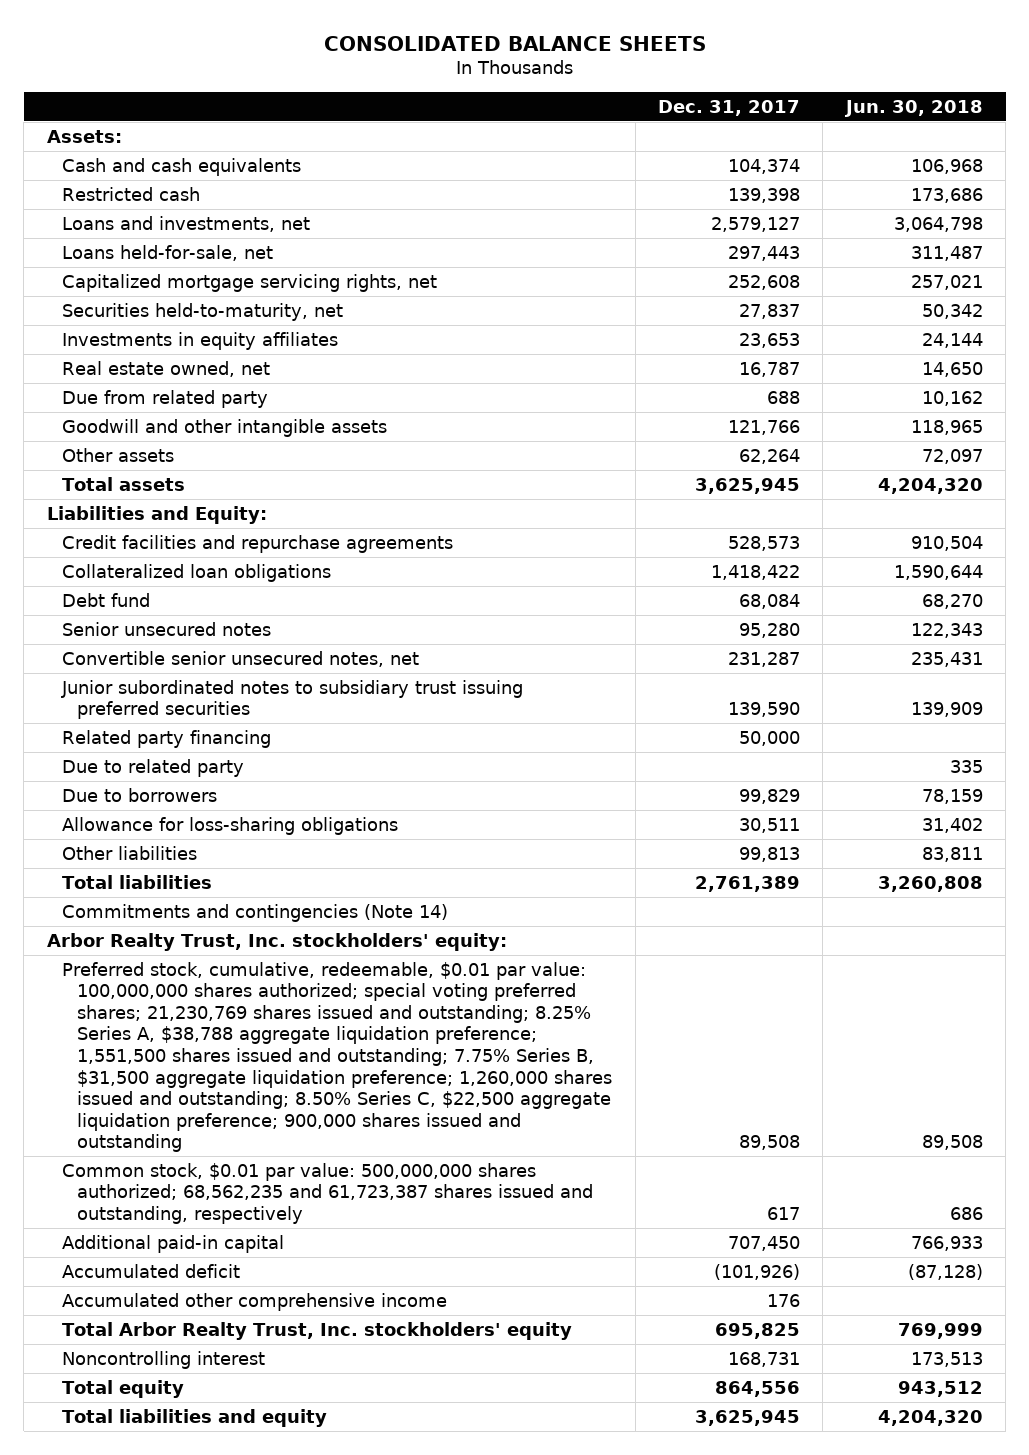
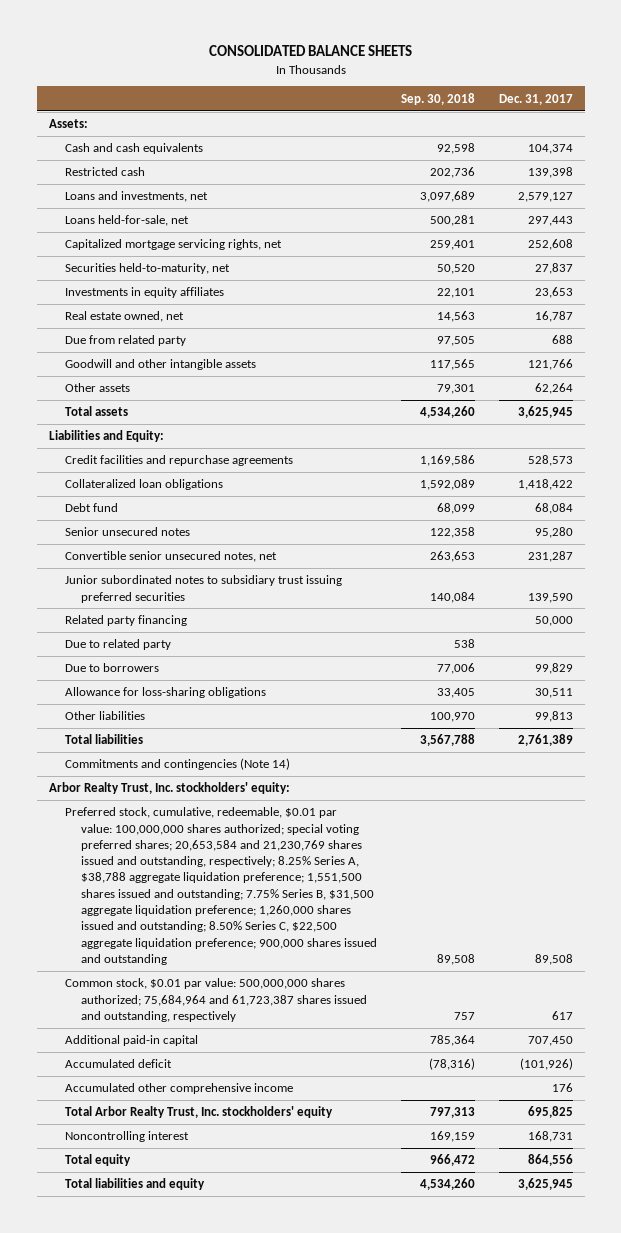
[843,99,983,117] Jun. 30, 2018 -> none
none -> [400,92,475,105] Sep. 30, 2018
[61,961,613,1153] Preferred stock, cumulative, redeemable, $0.01 par value: 100,000,000 shares authorized; special voting preferred shares; 21,230,769 shares issued and outstanding; 8.25% Series A, $38,788 aggregate liquidation preference; 1,551,500 shares issued and outstanding; 7.75% Series B, $31,500 aggregate liquidation preference; 1,260,000 shares issued and outstanding; 8.50% Series C, $22,500 aggregate liquidation preference; 900,000 shares issued and outstanding -> [64,807,377,965] Preferred stock, cumulative, redeemable, $0.01 par value: 100,000,000 shares authorized; special voting preferred shares; 20,653,584 and 21,230,769 shares issued and outstanding, respectively; 8.25% Series A, $38,788 aggregate liquidation preference; 1,551,500 shares issued and outstanding; 7.75% Series B, $31,500 aggregate liquidation preference; 1,260,000 shares issued and outstanding; 8.50% Series C, $22,500 aggregate liquidation preference; 900,000 shares issued and outstanding
[61,1162,594,1224] Common stock, $0.01 par value: 500,000,000 shares authorized; 68,562,235 and 61,723,387 shares issued and outstanding, respectively -> [64,978,367,1022] Common stock, $0.01 par value: 500,000,000 shares authorized; 75,684,964 and 61,723,387 shares issued and outstanding, respectively

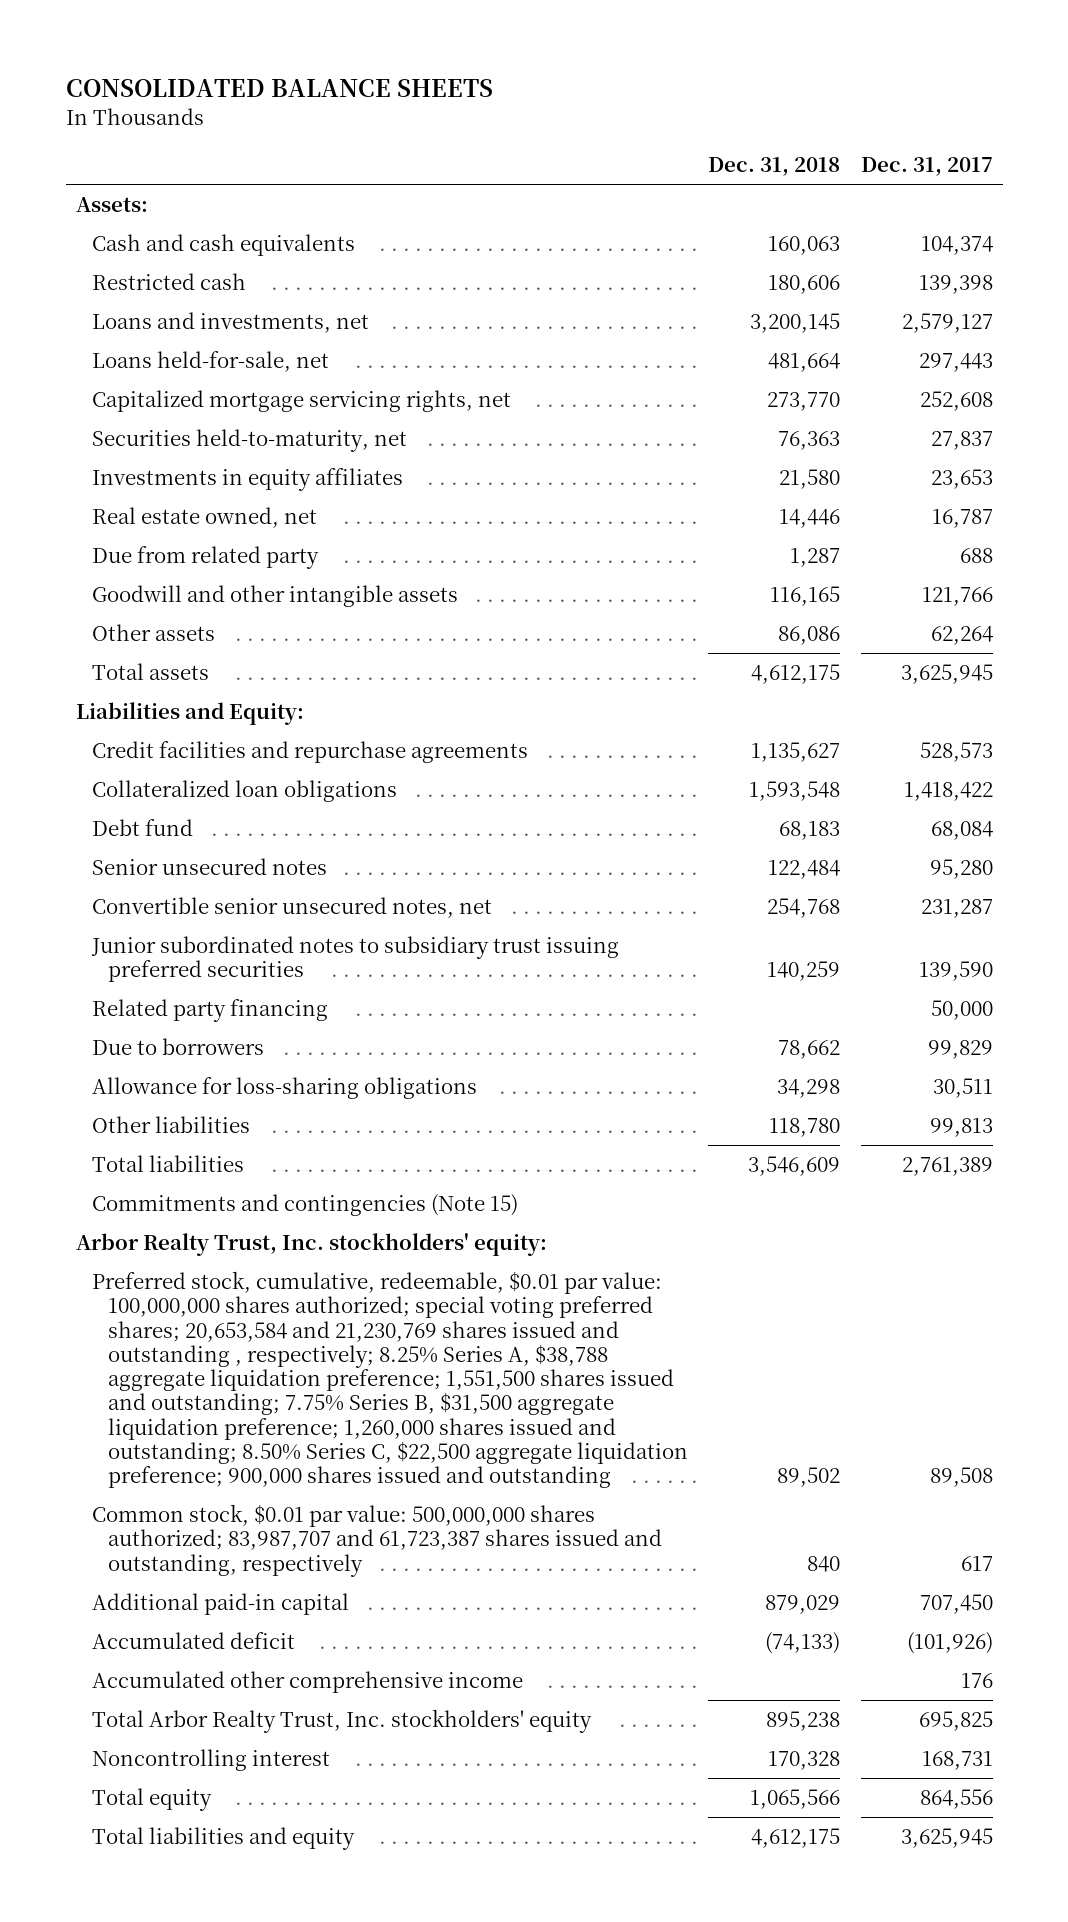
[400,92,475,105] Sep. 30, 2018 -> none
none -> [708,157,841,177] Dec. 31, 2018
[64,639,171,651] Due to related party -> none
[64,758,290,771] Commitments and contingencies (Note 14) -> [91,1193,518,1216] Commitments and contingencies (Note 15)
[64,807,377,965] Preferred stock, cumulative, redeemable, $0.01 par value: 100,000,000 shares authorized; special voting preferred shares; 20,653,584 and 21,230,769 shares issued and outstanding, respectively; 8.25% Series A, $38,788 aggregate liquidation preference; 1,551,500 shares issued and outstanding; 7.75% Series B, $31,500 aggregate liquidation preference; 1,260,000 shares issued and outstanding; 8.50% Series C, $22,500 aggregate liquidation preference; 900,000 shares issued and outstanding -> [91,1270,688,1489] Preferred stock, cumulative, redeemable, $0.01 par value: 100,000,000 shares authorized; special voting preferred shares; 20,653,584 and 21,230,769 shares issued and outstanding , respectively; 8.25% Series A, $38,788 aggregate liquidation preference; 1,551,500 shares issued and outstanding; 7.75% Series B, $31,500 aggregate liquidation preference; 1,260,000 shares issued and outstanding; 8.50% Series C, $22,500 aggregate liquidation preference; 900,000 shares issued and outstanding
[64,978,367,1022] Common stock, $0.01 par value: 500,000,000 shares authorized; 75,684,964 and 61,723,387 shares issued and outstanding, respectively -> [91,1503,662,1577] Common stock, $0.01 par value: 500,000,000 shares authorized; 83,987,707 and 61,723,387 shares issued and outstanding, respectively

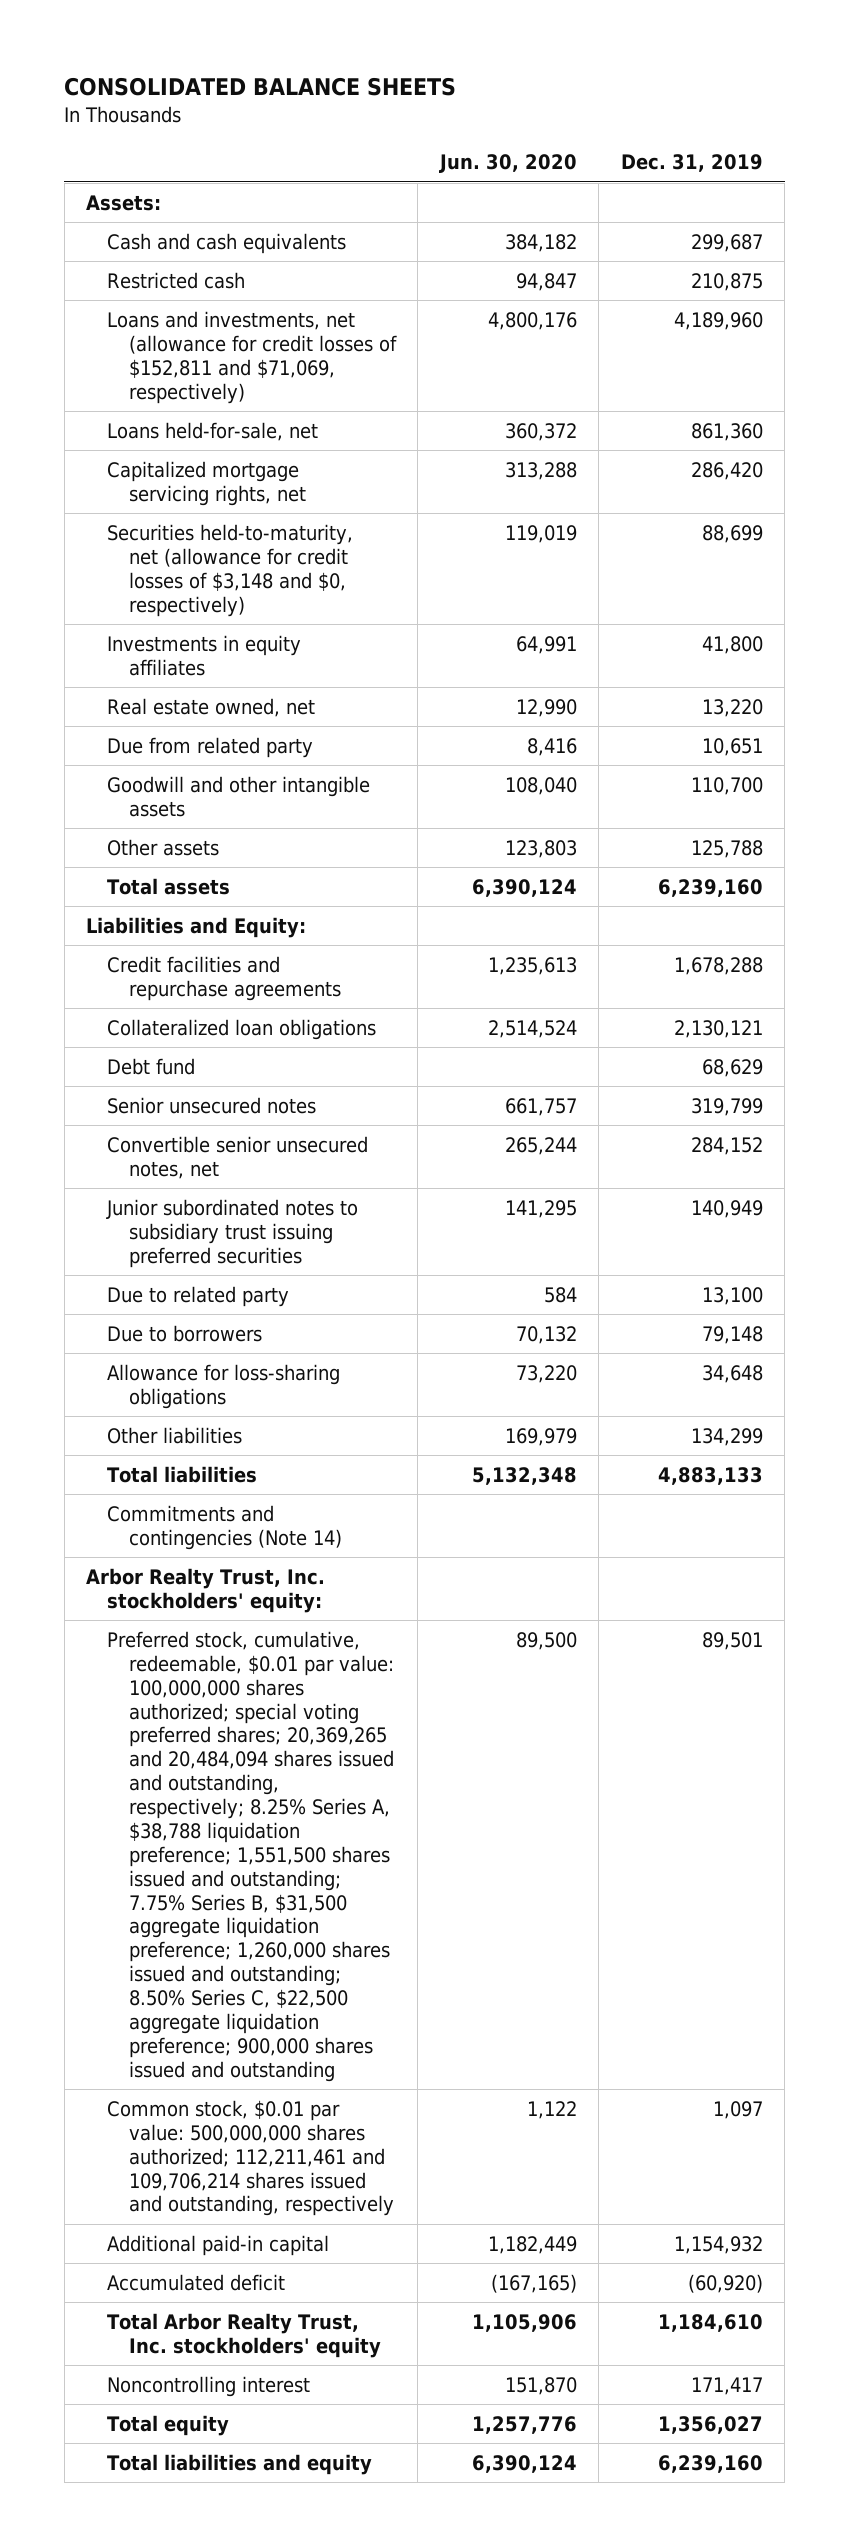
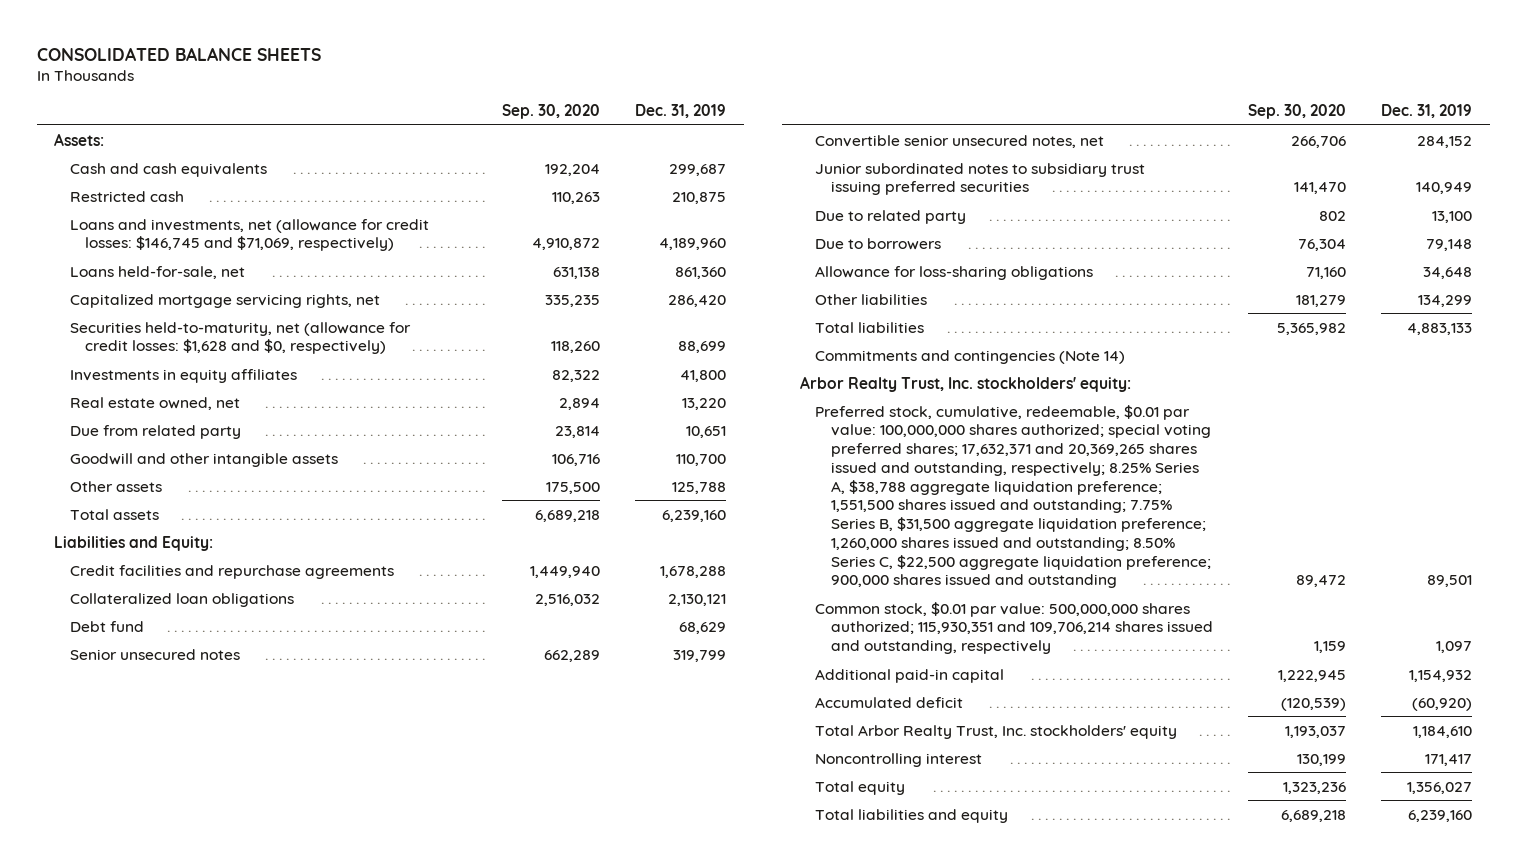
[438,154,577,174] Jun. 30, 2020 -> none
none -> [502,104,601,120] Sep. 30, 2020
[107,310,397,404] Loans and investments, net (allowance for credit losses of $152,811 and $71,069, respectively) -> [69,218,429,252] Loans and investments, net (allowance for credit losses: $146,745 and $71,069, respectively)
[107,523,354,617] Securities held-to-maturity, net (allowance for credit losses of $3,148 and $0, respectively) -> [69,321,411,355] Securities held-to-maturity, net (allowance for credit losses: $1,628 and $0, respectively)
[107,1630,394,2082] Preferred stock, cumulative, redeemable, $0.01 par value: 100,000,000 shares authorized; special voting preferred shares; 20,369,265 and 20,484,094 shares issued and outstanding, respectively; 8.25% Series A, $38,788 liquidation preference; 1,551,500 shares issued and outstanding; 7.75% Series B, $31,500 aggregate liquidation preference; 1,260,000 shares issued and outstanding; 8.50% Series C, $22,500 aggregate liquidation preference; 900,000 shares issued and outstanding -> [815,404,1211,589] Preferred stock, cumulative, redeemable, $0.01 par value: 100,000,000 shares authorized; special voting preferred shares; 17,632,371 and 20,369,265 shares issued and outstanding, respectively; 8.25% Series A, $38,788 aggregate liquidation preference; 1,551,500 shares issued and outstanding; 7.75% Series B, $31,500 aggregate liquidation preference; 1,260,000 shares issued and outstanding; 8.50% Series C, $22,500 aggregate liquidation preference; 900,000 shares issued and outstanding
[107,2099,394,2217] Common stock, $0.01 par value: 500,000,000 shares authorized; 112,211,461 and 109,706,214 shares issued and outstanding, respectively -> [815,601,1213,655] Common stock, $0.01 par value: 500,000,000 shares authorized; 115,930,351 and 109,706,214 shares issued and outstanding, respectively

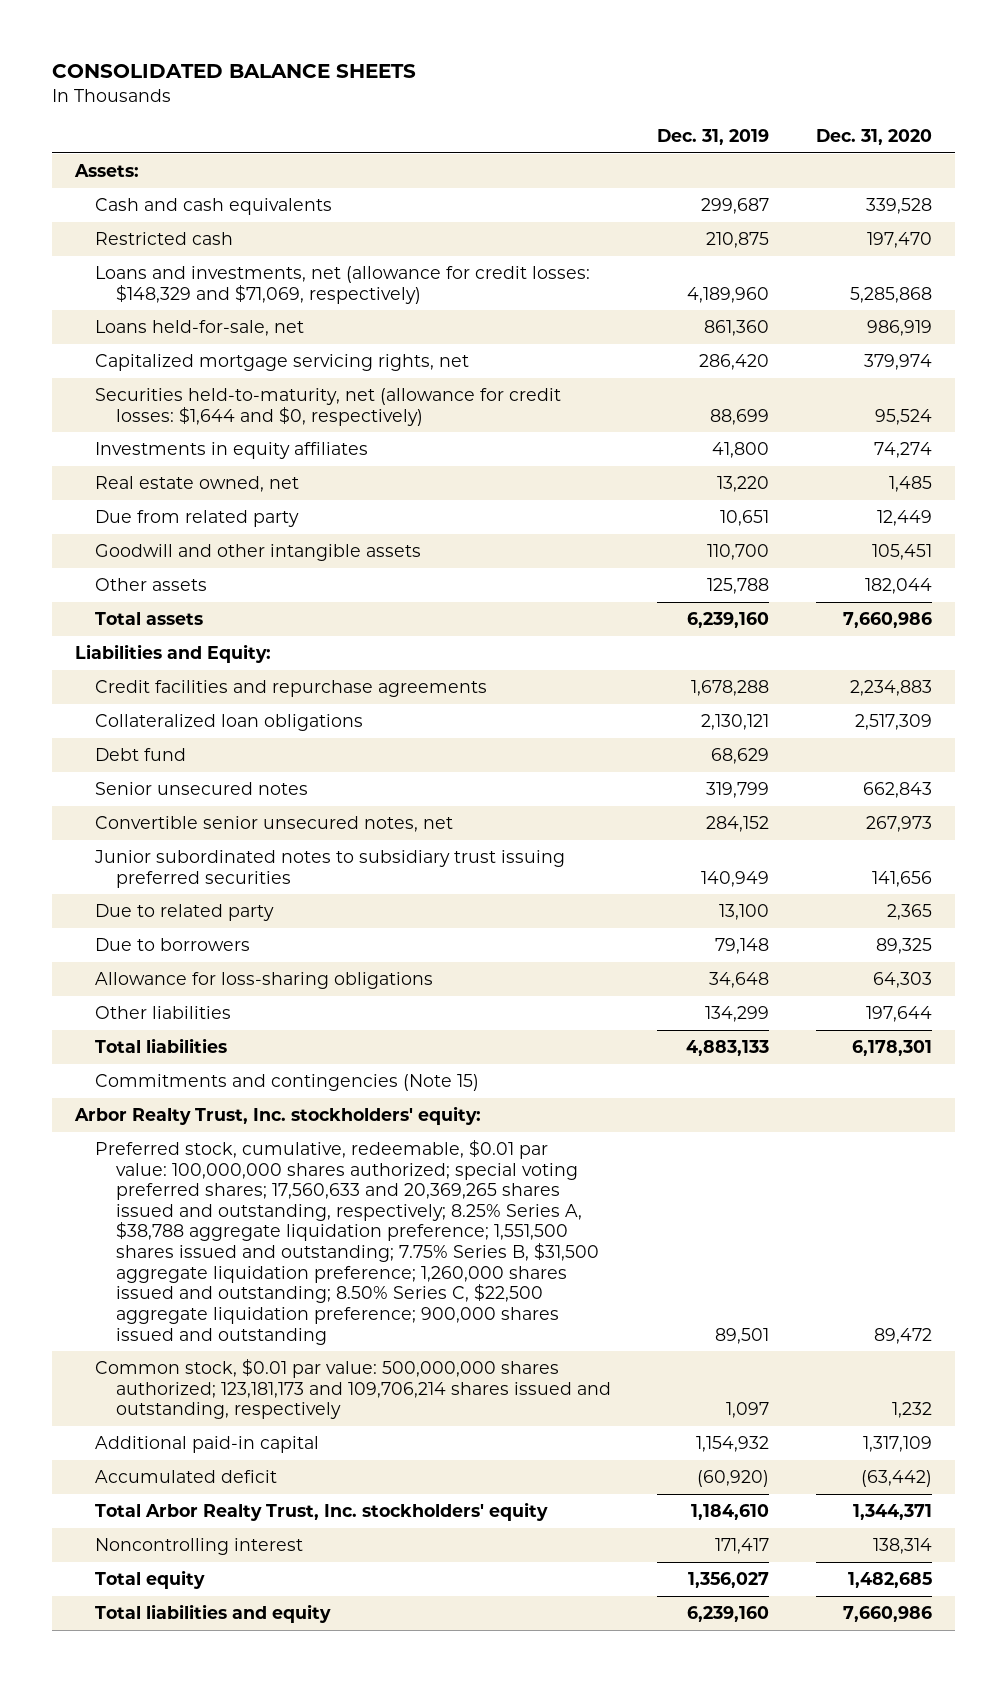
[502,104,601,120] Sep. 30, 2020 -> none
none -> [815,128,932,145] Dec. 31, 2020
[69,218,429,252] Loans and investments, net (allowance for credit losses: $146,745 and $71,069, respectively) -> [95,265,591,304] Loans and investments, net (allowance for credit losses: $148,329 and $71,069, respectively)
[69,321,411,355] Securities held-to-maturity, net (allowance for credit losses: $1,628 and $0, respectively) -> [95,387,562,426] Securities held-to-maturity, net (allowance for credit losses: $1,644 and $0, respectively)
[815,349,1126,364] Commitments and contingencies (Note 14) -> [95,1073,480,1091] Commitments and contingencies (Note 15)
[815,404,1211,589] Preferred stock, cumulative, redeemable, $0.01 par value: 100,000,000 shares authorized; special voting preferred shares; 17,632,371 and 20,369,265 shares issued and outstanding, respectively; 8.25% Series A, $38,788 aggregate liquidation preference; 1,551,500 shares issued and outstanding; 7.75% Series B, $31,500 aggregate liquidation preference; 1,260,000 shares issued and outstanding; 8.50% Series C, $22,500 aggregate liquidation preference; 900,000 shares issued and outstanding -> [95,1139,600,1345] Preferred stock, cumulative, redeemable, $0.01 par value: 100,000,000 shares authorized; special voting preferred shares; 17,560,633 and 20,369,265 shares issued and outstanding, respectively; 8.25% Series A, $38,788 aggregate liquidation preference; 1,551,500 shares issued and outstanding; 7.75% Series B, $31,500 aggregate liquidation preference; 1,260,000 shares issued and outstanding; 8.50% Series C, $22,500 aggregate liquidation preference; 900,000 shares issued and outstanding
[815,601,1213,655] Common stock, $0.01 par value: 500,000,000 shares authorized; 115,930,351 and 109,706,214 shares issued and outstanding, respectively -> [95,1358,612,1420] Common stock, $0.01 par value: 500,000,000 shares authorized; 123,181,173 and 109,706,214 shares issued and outstanding, respectively

